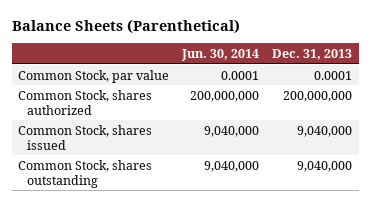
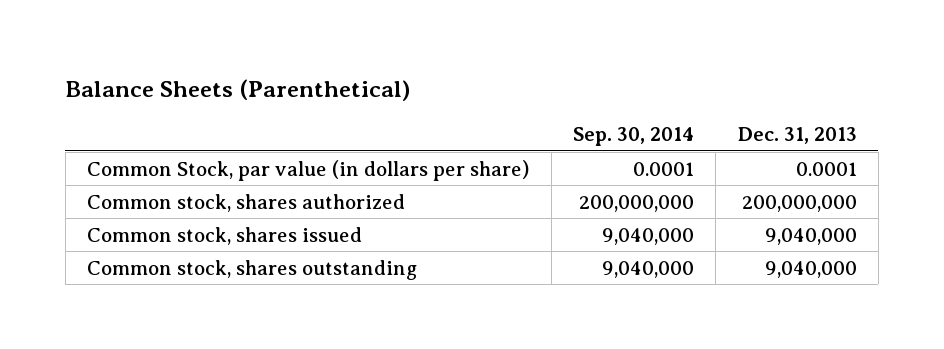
[181,48,260,61] Jun. 30, 2014 -> none
none -> [572,126,694,146] Sep. 30, 2014
[18,69,170,83] Common Stock, par value -> [87,159,530,181] Common Stock, par value (in dollars per share)
[18,89,153,115] Common Stock, shares authorized -> [87,193,406,212] Common stock, shares authorized
[18,124,153,150] Common Stock, shares issued -> [87,226,363,245] Common stock, shares issued
[18,159,153,188] Common Stock, shares outstanding -> [87,259,418,280] Common stock, shares outstanding

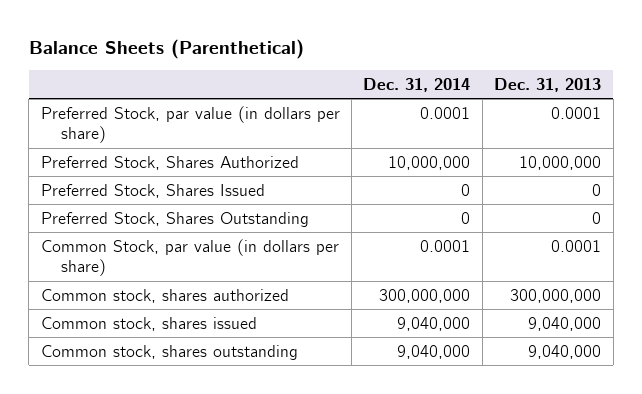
[572,126,694,146] Sep. 30, 2014 -> none
none -> [363,78,471,93] Dec. 31, 2014
none -> [40,105,340,144] Preferred Stock, par value (in dollars per share)
none -> [40,155,299,170] Preferred Stock, Shares Authorized
none -> [40,183,265,198] Preferred Stock, Shares Issued
none -> [40,211,309,227] Preferred Stock, Shares Outstanding
[741,194,857,212] 200,000,000 -> [510,288,602,303] 300,000,000

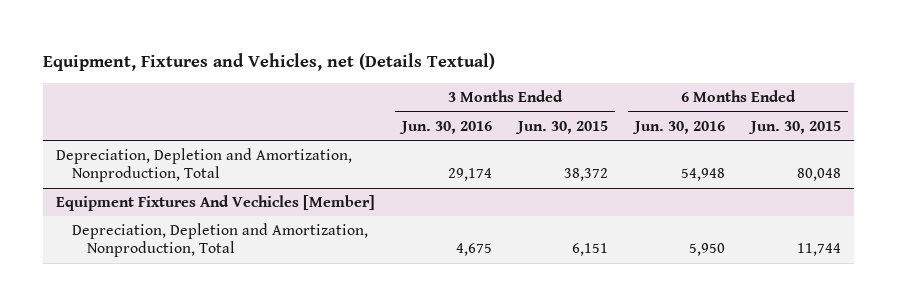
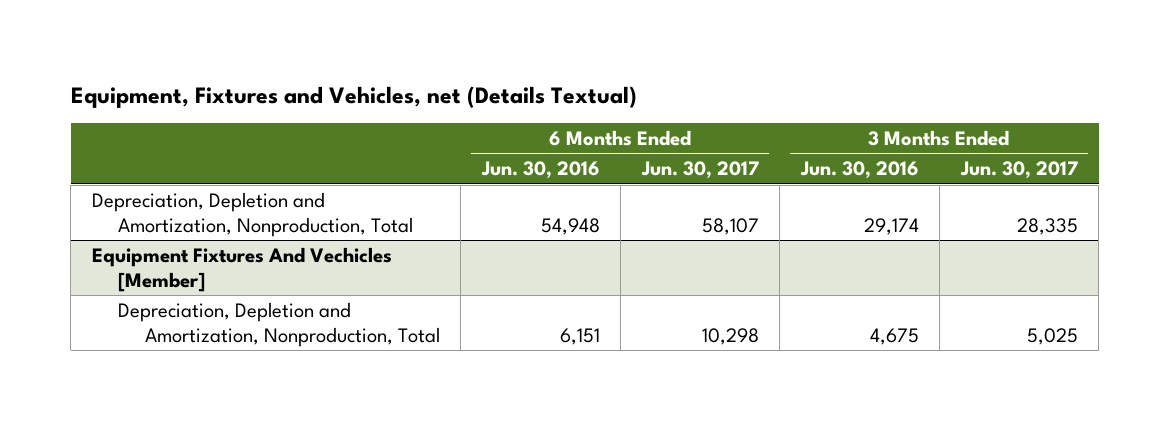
[515,120,609,134] Jun. 30, 2015 -> none
[748,120,842,134] Jun. 30, 2015 -> none
none -> [640,161,759,180] Jun. 30, 2017
none -> [959,161,1078,180] Jun. 30, 2017
[688,243,725,257] 5,950 -> [559,327,600,345] 6,151

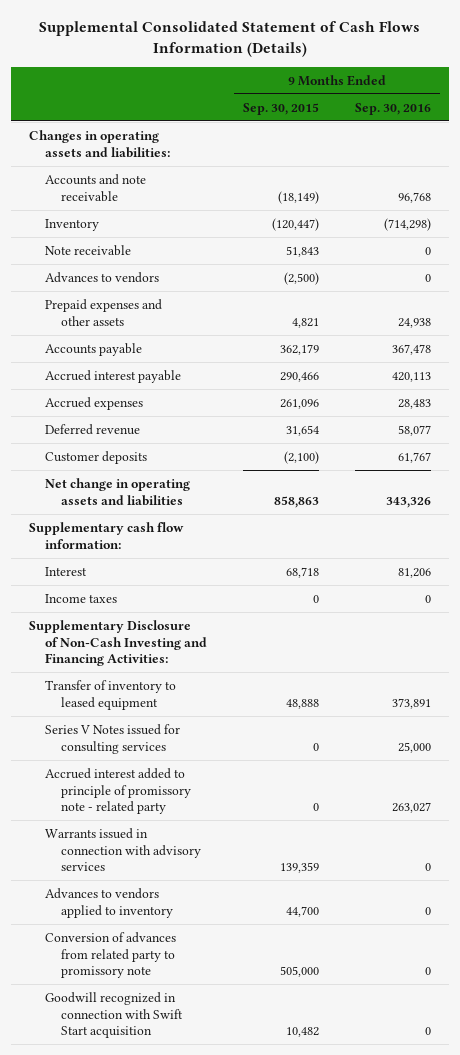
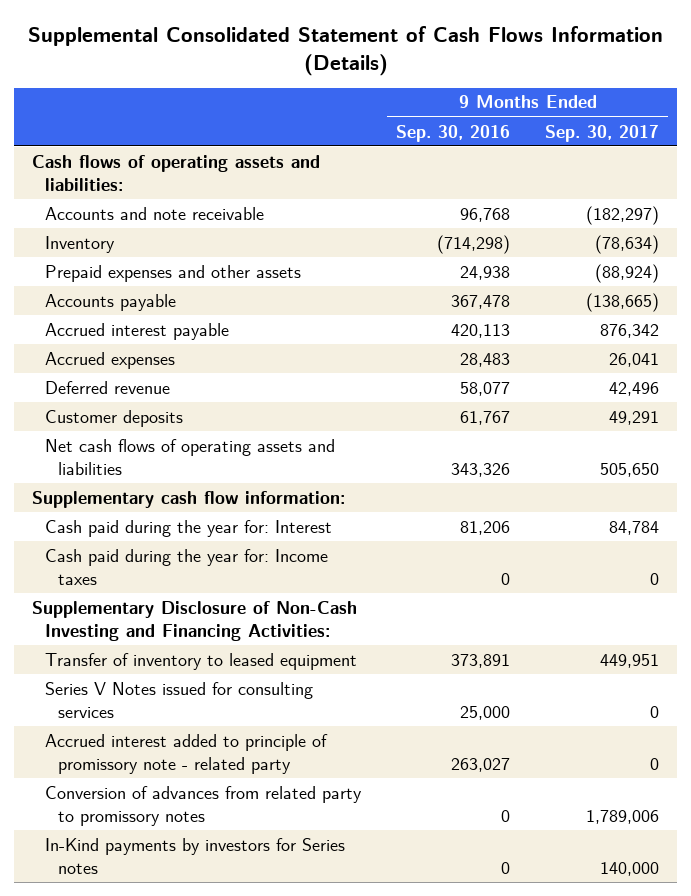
[242,102,319,115] Sep. 30, 2015 -> none
none -> [545,124,660,142] Sep. 30, 2017
[29,129,170,158] Changes in operating assets and liabilities: -> [32,154,321,191] Cash flows of operating assets and liabilities:
[44,244,131,256] Note receivable -> none
[44,271,159,283] Advances to vendors -> none
[44,477,190,506] Net change in operating assets and liabilities -> [44,438,335,475] Net cash flows of operating assets and liabilities
[44,566,87,576] Interest -> [44,519,332,537] Cash paid during the year for: Interest
[44,593,117,603] Income taxes -> [44,548,328,585] Cash paid during the year for: Income taxes
[44,827,201,872] Warrants issued in connection with advisory services -> none
[44,887,173,918] Advances to vendors applied to inventory -> none
[44,991,183,1039] Goodwill recognized in connection with Swift Start acquisition -> none
[44,931,176,979] Conversion of advances from related party to promissory note -> [44,785,362,826] Conversion of advances from related party to promissory notes
none -> [44,837,345,874] In-Kind payments by investors for Series notes

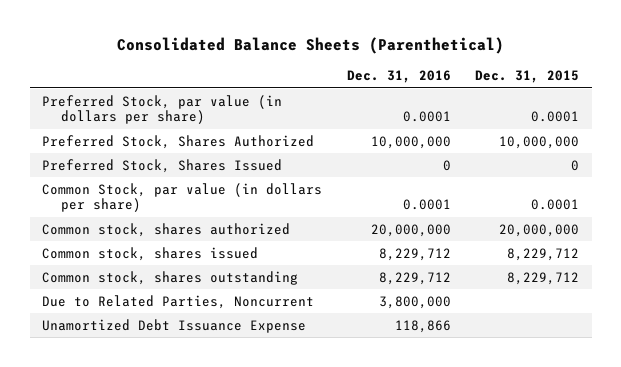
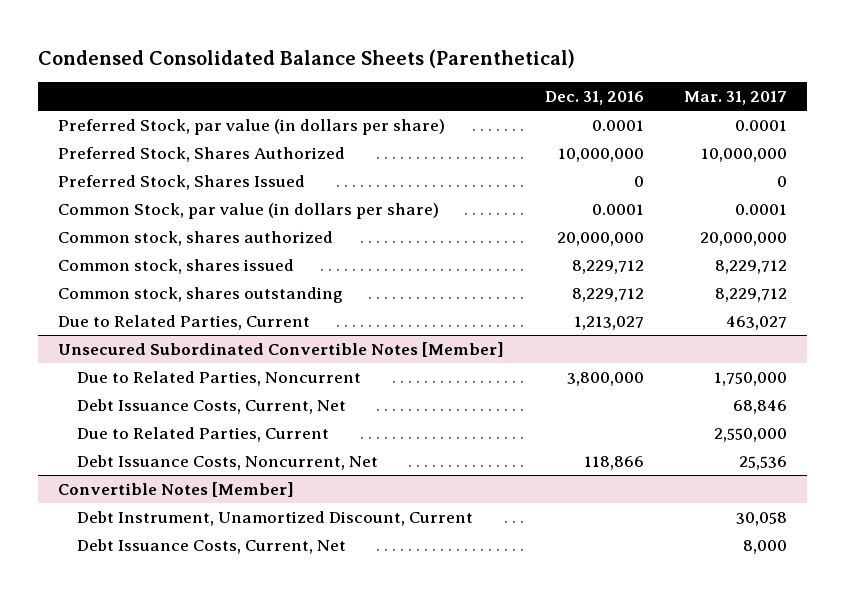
[116,37,504,55] Consolidated Balance Sheets (Parenthetical) -> [38,48,576,68] Condensed Consolidated Balance Sheets (Parenthetical)
[475,70,580,84] Dec. 31, 2015 -> none
none -> [683,91,787,106] Mar. 31, 2017
none -> [58,315,311,331] Due to Related Parties, Current
none -> [58,342,505,358] Unsecured Subordinated Convertible Notes [Member]
none -> [76,399,346,415] Debt Issuance Costs, Current, Net
none -> [76,427,329,443] Due to Related Parties, Current
[42,318,307,333] Unamortized Debt Issuance Expense -> [76,455,378,471] Debt Issuance Costs, Noncurrent, Net
none -> [58,482,295,498] Convertible Notes [Member]
none -> [76,511,473,527] Debt Instrument, Unamortized Discount, Current
none -> [76,539,346,555] Debt Issuance Costs, Current, Net

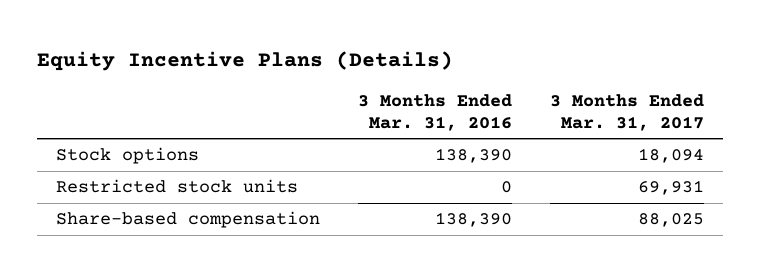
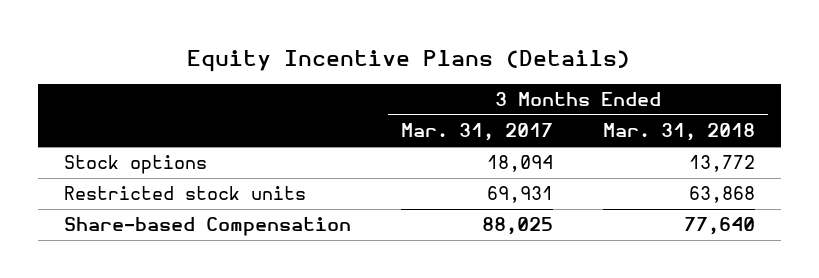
[358,93,513,131] 3 Months Ended Mar. 31, 2016 -> none
none -> [603,123,756,142] Mar. 31, 2018
[56,211,321,229] Share-based compensation -> [63,217,351,237] Share-based Compensation

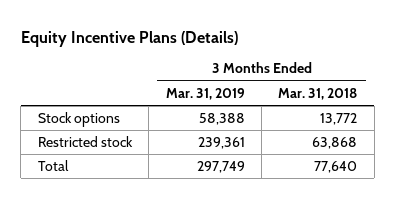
[400,123,553,142] Mar. 31, 2017 -> none
none -> [165,87,245,100] Mar. 31, 2019
[63,186,306,201] Restricted stock units -> [37,136,133,148] Restricted stock
[63,217,351,237] Share-based Compensation -> [37,160,69,172] Total

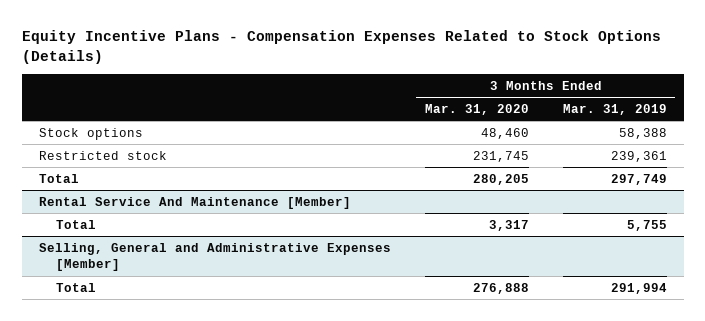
[20,30,238,47] Equity Incentive Plans (Details) -> [21,30,661,65] Equity Incentive Plans - Compensation Expenses Related to Stock Options (Details)
[278,87,358,100] Mar. 31, 2018 -> none
none -> [424,103,529,115] Mar. 31, 2020
none -> [38,196,351,209] Rental Service And Maintenance [Member]
none -> [56,219,97,229] Total
none -> [38,242,391,272] Selling, General and Administrative Expenses [Member]
none -> [56,282,97,292] Total

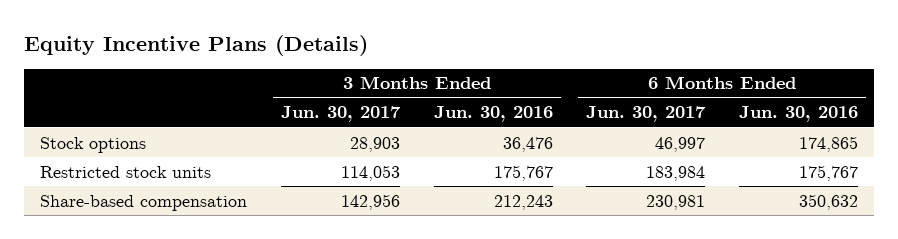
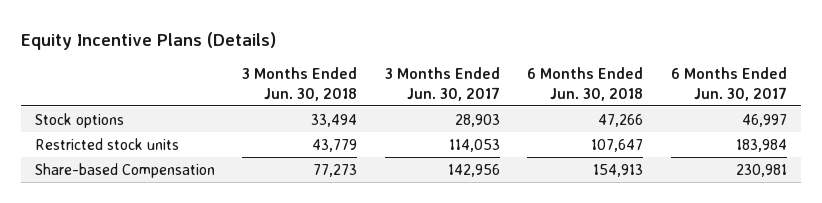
[433,106,553,123] Jun. 30, 2016 -> none
[738,106,858,123] Jun. 30, 2016 -> none
none -> [242,67,358,101] 3 Months Ended Jun. 30, 2018
none -> [527,67,644,101] 6 Months Ended Jun. 30, 2018
[40,194,248,211] Share-based compensation -> [34,163,215,179] Share-based Compensation

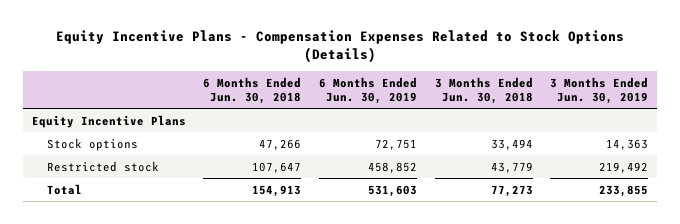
[21,31,277,50] Equity Incentive Plans (Details) -> [55,29,624,64] Equity Incentive Plans - Compensation Expenses Related to Stock Options (Details)
[384,67,500,101] 3 Months Ended Jun. 30, 2017 -> none
[670,67,787,101] 6 Months Ended Jun. 30, 2017 -> none
none -> [318,76,417,105] 6 Months Ended Jun. 30, 2019
none -> [550,76,649,105] 3 Months Ended Jun. 30, 2019
none -> [31,114,186,128] Equity Incentive Plans
[34,138,179,151] Restricted stock units -> [46,160,159,172] Restricted stock
[34,163,215,179] Share-based Compensation -> [46,183,82,195] Total

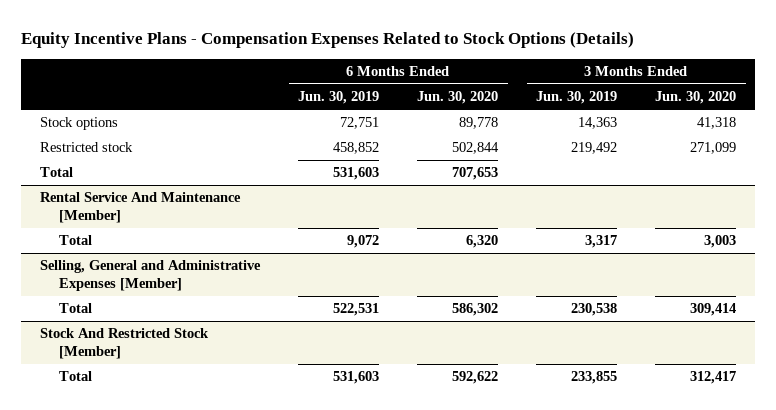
[203,76,302,105] 6 Months Ended Jun. 30, 2018 -> none
[434,76,533,105] 3 Months Ended Jun. 30, 2018 -> none
none -> [417,91,499,105] Jun. 30, 2020
none -> [655,91,737,105] Jun. 30, 2020
[31,114,186,128] Equity Incentive Plans -> none
none -> [40,167,74,178] Total
none -> [40,192,242,224] Rental Service And Maintenance [Member]
none -> [59,235,93,246] Total
none -> [40,260,262,292] Selling, General and Administrative Expenses [Member]
none -> [59,303,93,314] Total
none -> [40,328,210,360] Stock And Restricted Stock [Member]

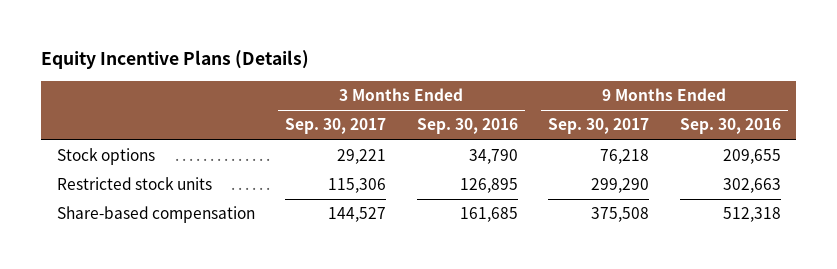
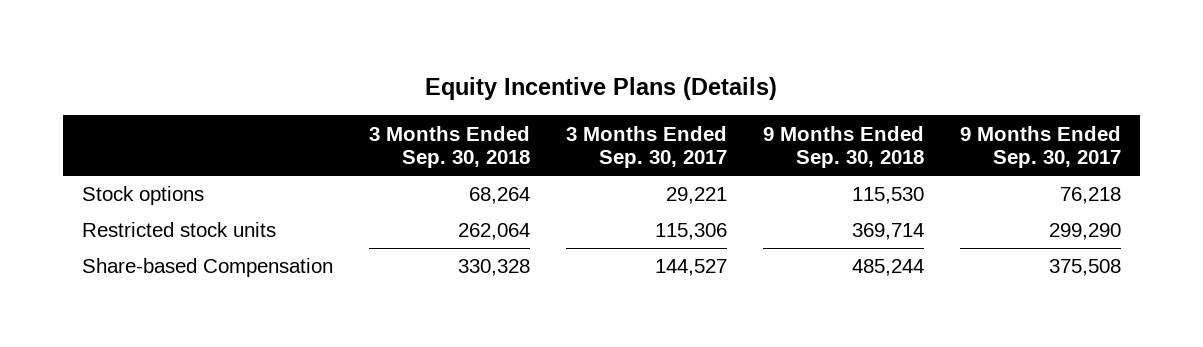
[416,118,518,135] Sep. 30, 2016 -> none
[679,118,781,135] Sep. 30, 2016 -> none
none -> [368,125,530,169] 3 Months Ended Sep. 30, 2018
none -> [763,125,925,169] 9 Months Ended Sep. 30, 2018
[56,206,255,224] Share-based compensation -> [81,258,333,278] Share-based Compensation

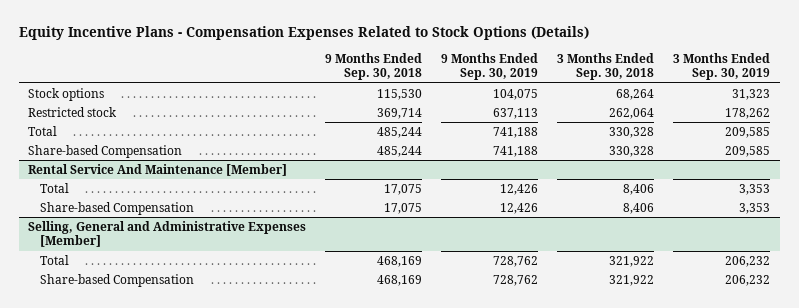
[425,77,778,101] Equity Incentive Plans (Details) -> [19,26,590,41] Equity Incentive Plans - Compensation Expenses Related to Stock Options (Details)
[565,125,727,169] 3 Months Ended Sep. 30, 2017 -> none
[960,125,1122,169] 9 Months Ended Sep. 30, 2017 -> none
none -> [441,52,539,81] 9 Months Ended Sep. 30, 2019
none -> [673,52,771,81] 3 Months Ended Sep. 30, 2019
[81,222,276,238] Restricted stock units -> [28,106,118,117] Restricted stock
none -> [28,125,58,136] Total
none -> [28,163,288,176] Rental Service And Maintenance [Member]
none -> [40,182,70,193] Total
none -> [40,201,195,215] Share-based Compensation
none -> [28,220,307,248] Selling, General and Administrative Expenses [Member]
none -> [40,254,70,265] Total
none -> [40,273,195,287] Share-based Compensation

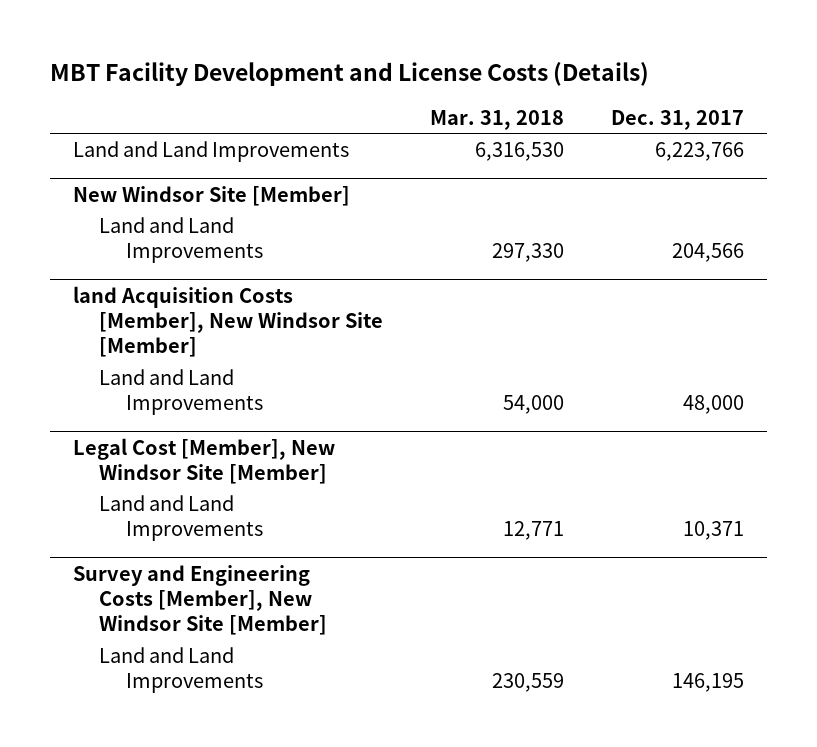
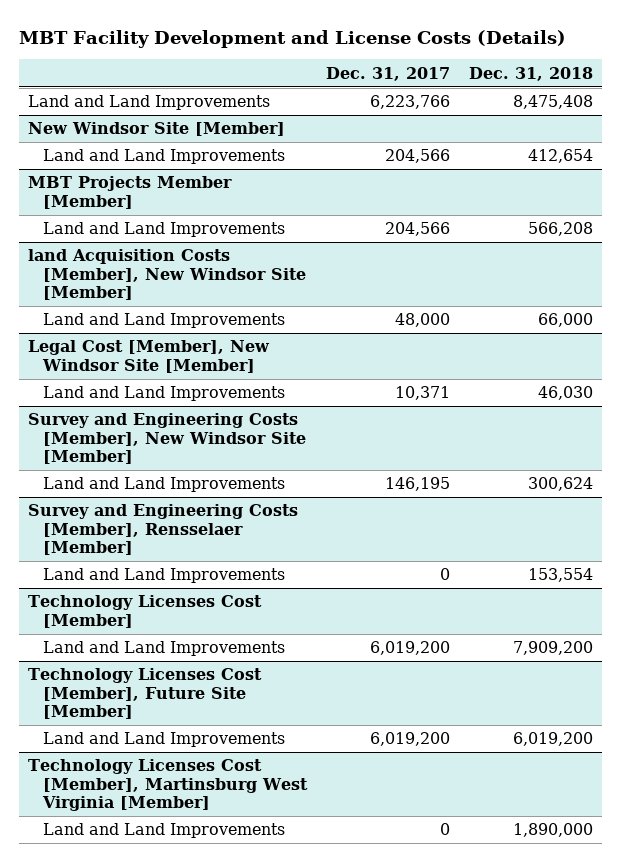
[430,109,565,130] Mar. 31, 2018 -> none
none -> [468,66,593,81] Dec. 31, 2018
none -> [28,176,233,209] MBT Projects Member [Member]
none -> [43,222,286,238] Land and Land Improvements
none -> [28,504,299,556] Survey and Engineering Costs [Member], Rensselaer [Member]
none -> [43,568,286,584] Land and Land Improvements
none -> [28,595,263,628] Technology Licenses Cost [Member]
none -> [43,641,286,657] Land and Land Improvements
none -> [28,668,263,720] Technology Licenses Cost [Member], Future Site [Member]
none -> [43,732,286,748] Land and Land Improvements
none -> [28,759,309,812] Technology Licenses Cost [Member], Martinsburg West Virginia [Member]
none -> [43,823,286,839] Land and Land Improvements

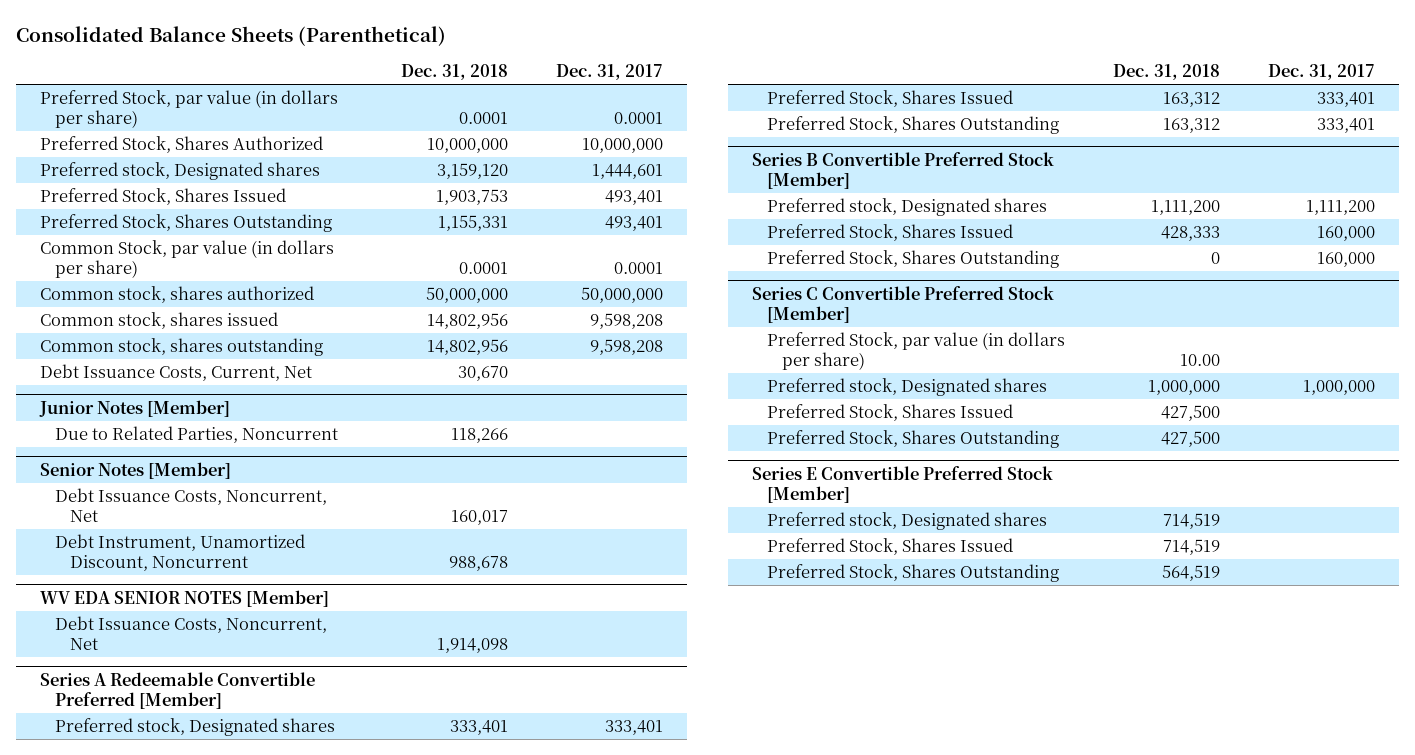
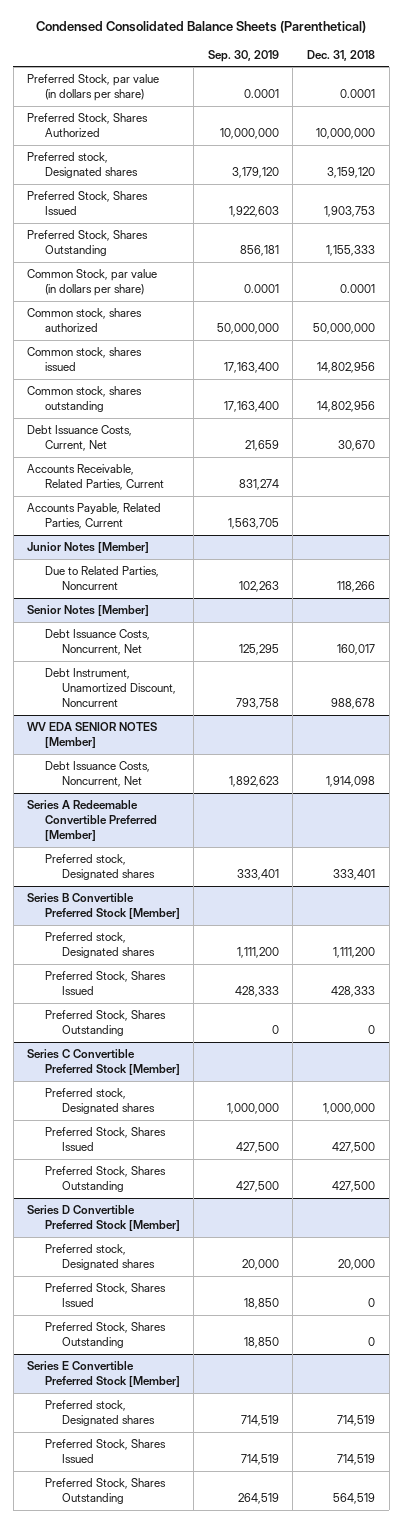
[15,25,446,46] Consolidated Balance Sheets (Parenthetical) -> [36,20,367,33] Condensed Consolidated Balance Sheets (Parenthetical)
[555,64,663,81] Dec. 31, 2017 -> none
none -> [207,49,279,62] Sep. 30, 2019
[437,215,508,232] 1,155,331 -> [326,245,376,257] 1,155,333
none -> [27,464,164,491] Accounts Receivable, Related Parties, Current
none -> [27,503,162,530] Accounts Payable, Related Parties, Current
[767,90,1014,108] Preferred Stock, Shares Issued -> none
[767,116,1060,135] Preferred Stock, Shares Outstanding -> none
[767,332,1066,370] Preferred Stock, par value (in dollars per share) -> none
none -> [27,1205,180,1232] Series D Convertible Preferred Stock [Member]
none -> [44,1244,155,1271] Preferred stock, Designated shares
none -> [44,1283,166,1308] Preferred Stock, Shares Issued
none -> [44,1322,166,1349] Preferred Stock, Shares Outstanding

